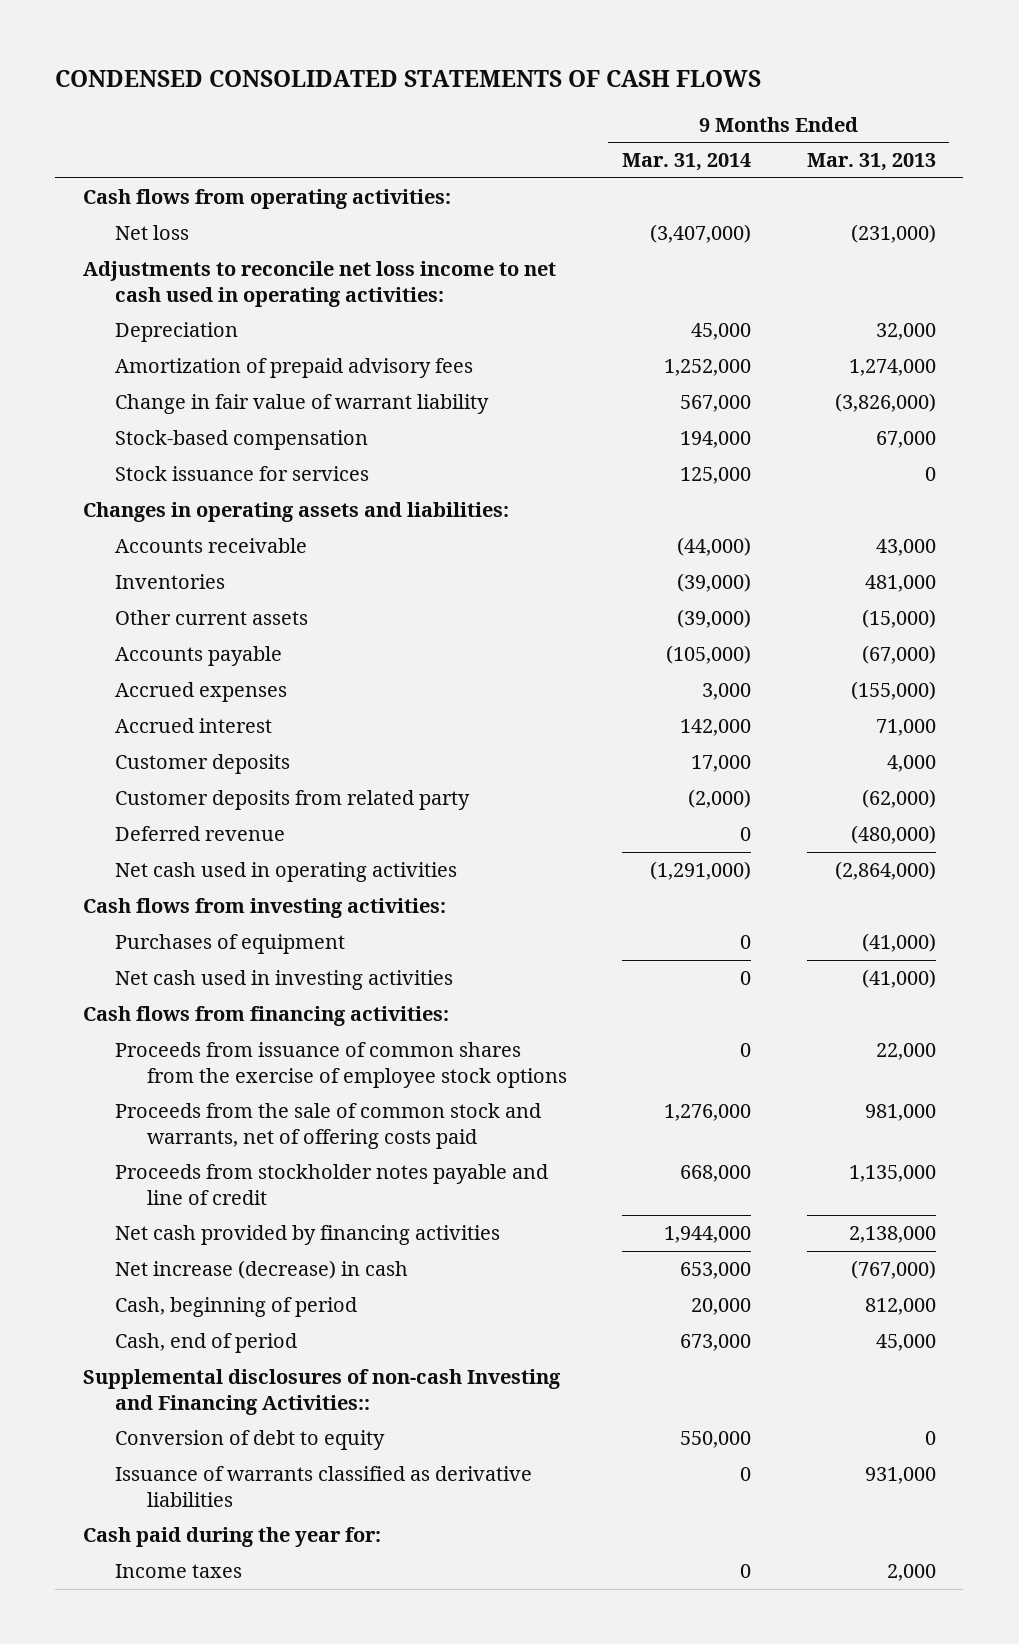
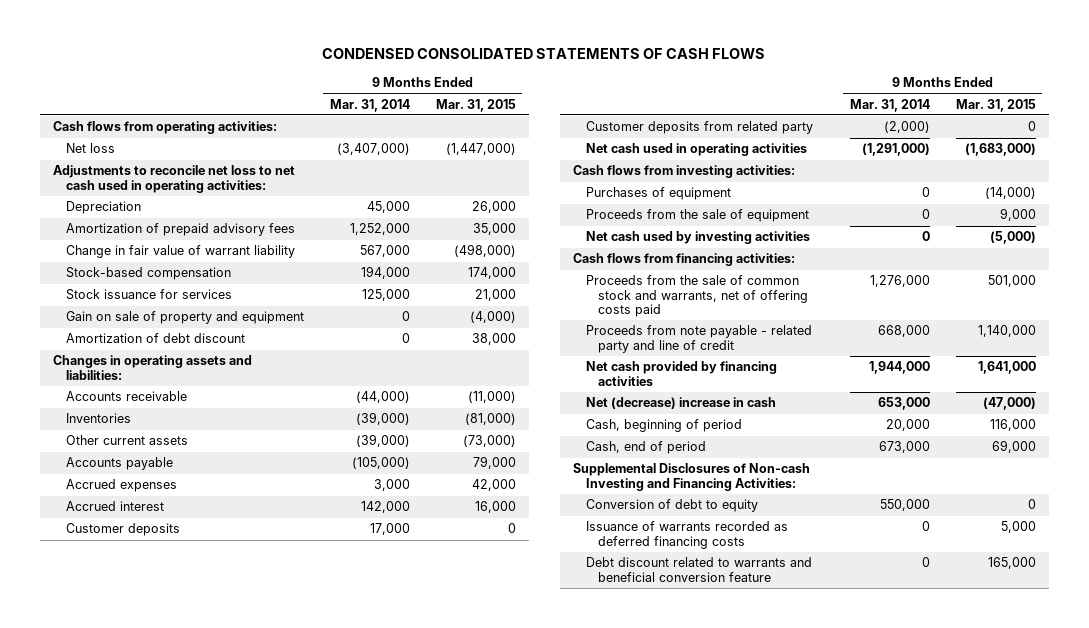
[806,153,936,172] Mar. 31, 2013 -> none
none -> [435,98,516,112] Mar. 31, 2015
[83,261,557,307] Adjustments to reconcile net loss income to net cash used in operating activities: -> [52,165,295,193] Adjustments to reconcile net loss to net cash used in operating activities:
none -> [65,311,304,325] Gain on sale of property and equipment
none -> [65,333,245,344] Amortization of debt discount
[114,826,285,842] Deferred revenue -> none
none -> [585,209,809,223] Proceeds from the sale of equipment
[114,970,453,991] Net cash used in investing activities -> [585,231,810,245] Net cash used by investing activities
[114,1042,567,1088] Proceeds from issuance of common shares from the exercise of employee stock options -> none
[114,1164,548,1205] Proceeds from stockholder notes payable and line of credit -> [585,325,812,353] Proceeds from note payable - related party and line of credit
[114,1260,408,1280] Net increase (decrease) in cash -> [585,397,776,410] Net (decrease) increase in cash
[83,1369,562,1415] Supplemental disclosures of non-cash Investing and Financing Activities:: -> [572,463,810,491] Supplemental Disclosures of Non-cash Investing and Financing Activities:
[114,1466,532,1507] Issuance of warrants classified as derivative liabilities -> none
[83,1527,382,1548] Cash paid during the year for: -> none
[114,1564,242,1579] Income taxes -> none
none -> [585,521,788,549] Issuance of warrants recorded as deferred financing costs
none -> [585,557,812,582] Debt discount related to warrants and beneficial conversion feature

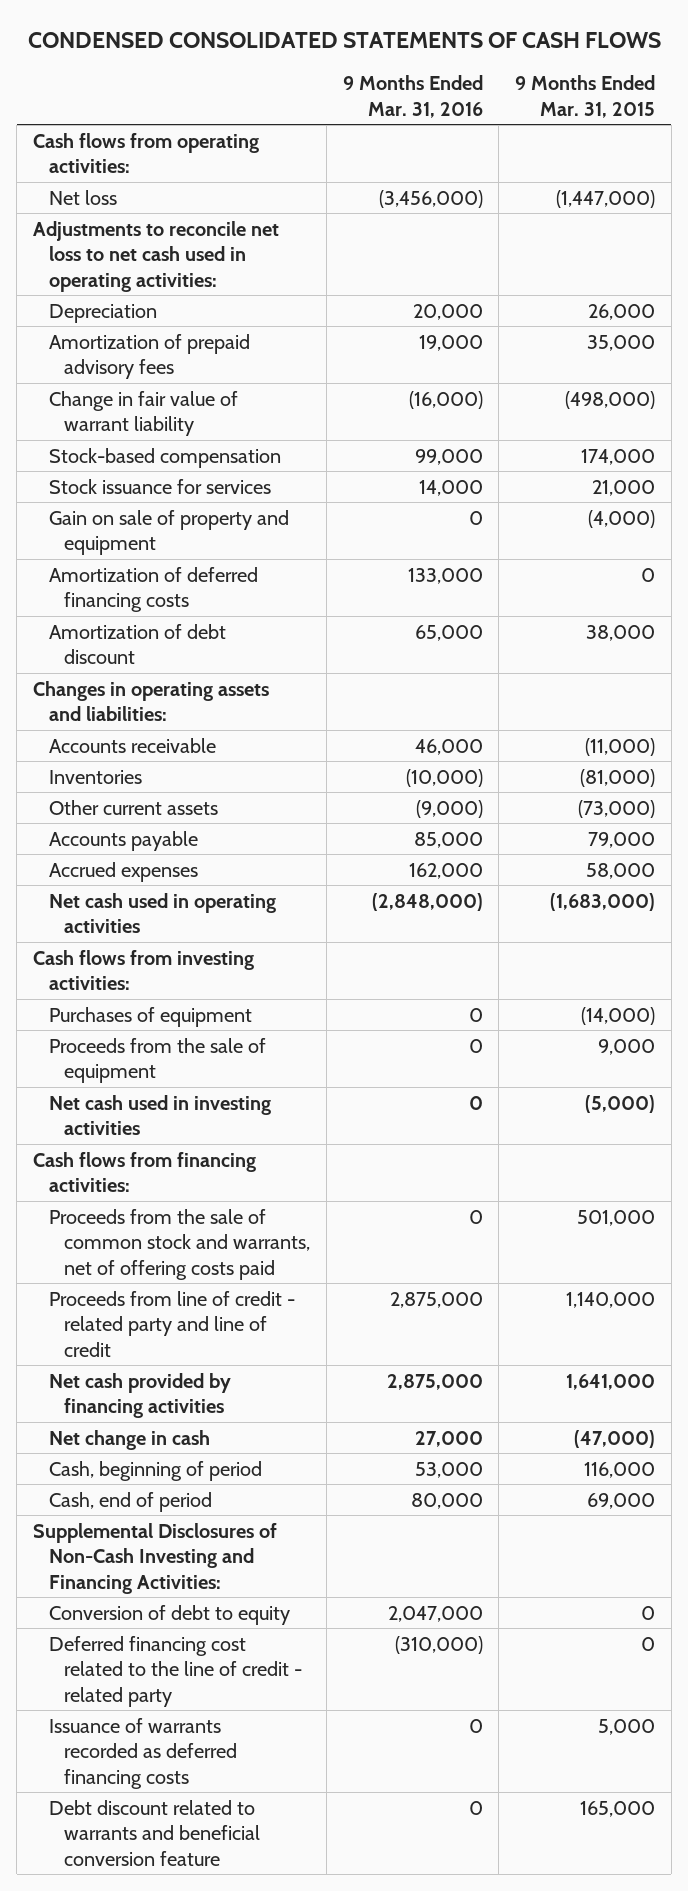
[329,98,410,112] Mar. 31, 2014 -> none
none -> [342,75,483,118] 9 Months Ended Mar. 31, 2016
none -> [48,566,258,613] Amortization of deferred financing costs
[65,501,164,512] Accrued interest -> none
[65,523,180,537] Customer deposits -> none
[585,121,813,135] Customer deposits from related party -> none
[471,479,516,492] 42,000 -> [586,862,656,879] 58,000
[585,231,810,245] Net cash used by investing activities -> [48,1094,271,1136] Net cash used in investing activities
[585,325,812,353] Proceeds from note payable - related party and line of credit -> [48,1290,295,1357] Proceeds from line of credit - related party and line of credit
[585,397,776,410] Net (decrease) increase in cash -> [48,1429,210,1450] Net change in cash
[572,463,810,491] Supplemental Disclosures of Non-cash Investing and Financing Activities: -> [33,1522,278,1594] Supplemental Disclosures of Non-Cash Investing and Financing Activities:
none -> [48,1635,303,1707] Deferred financing cost related to the line of credit - related party

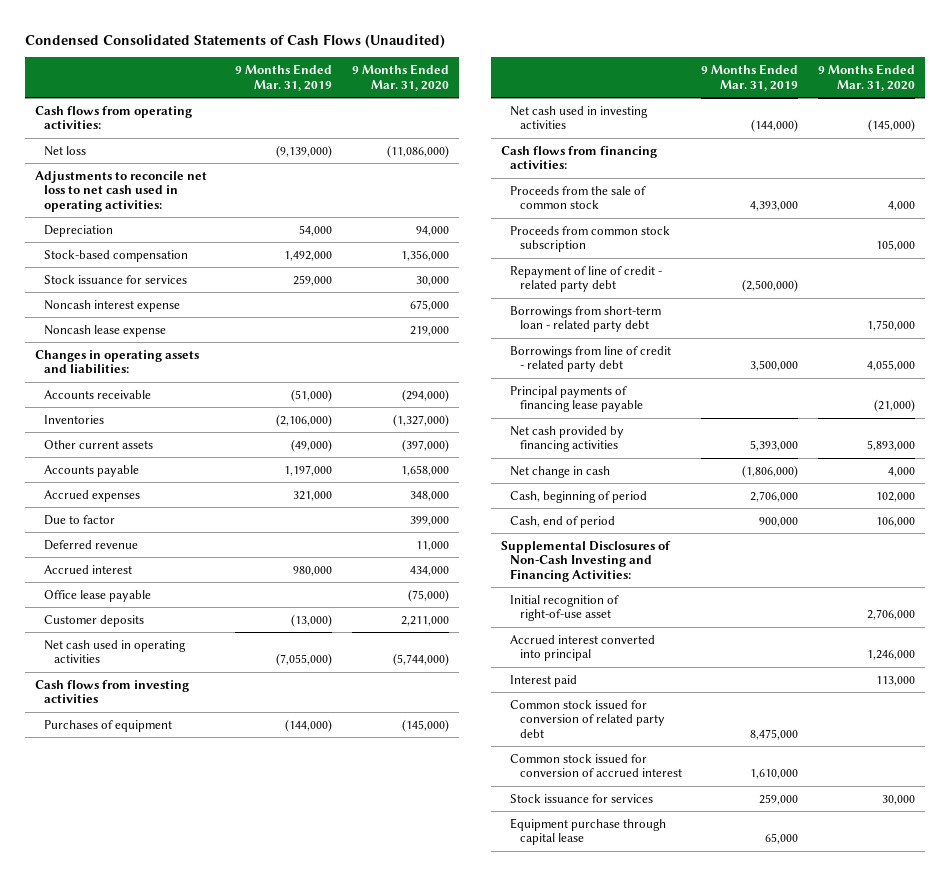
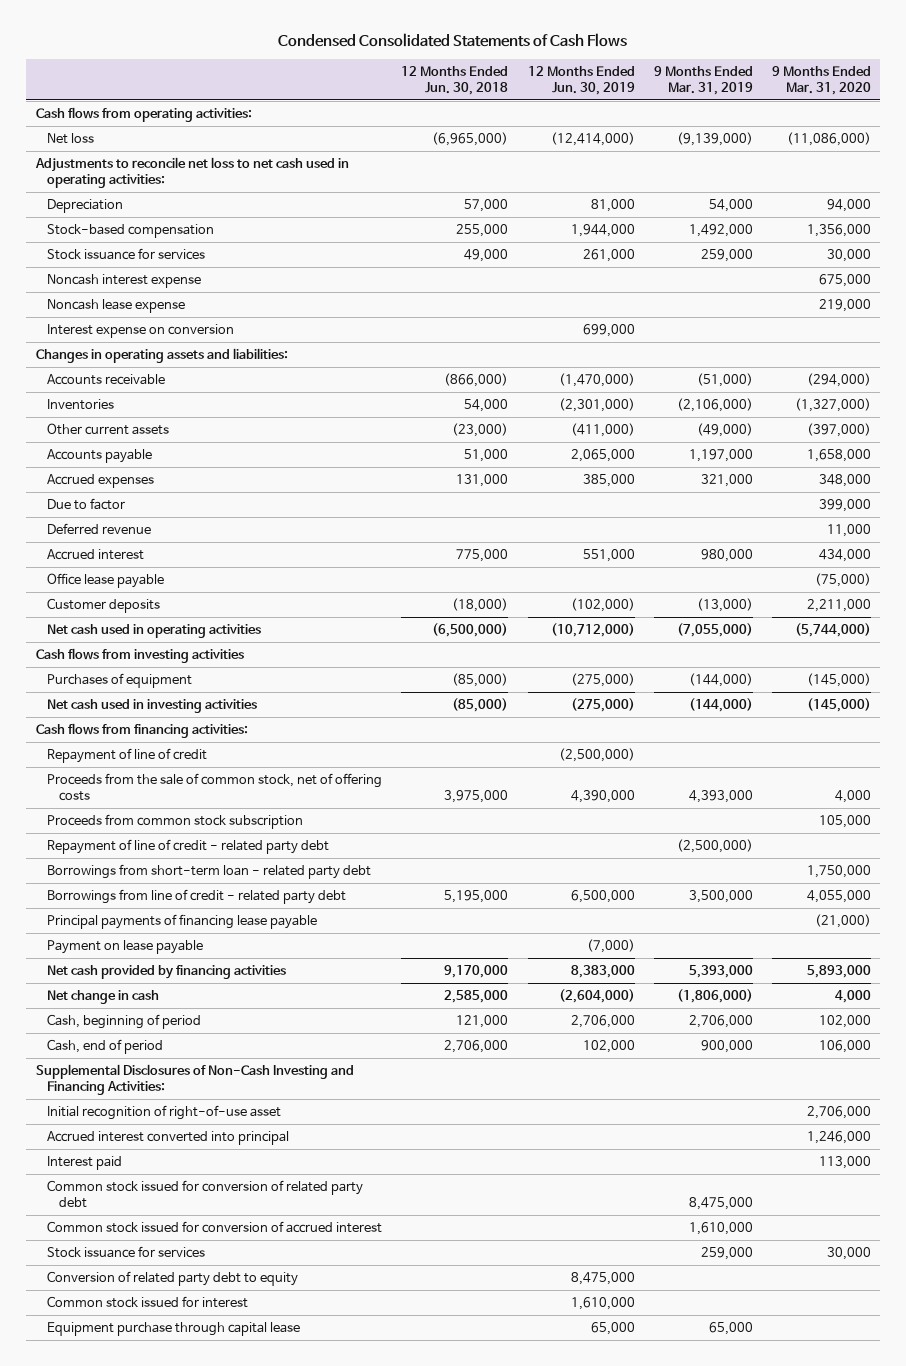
[24,33,445,48] Condensed Consolidated Statements of Cash Flows (Unaudited) -> [278,33,628,48] Condensed Consolidated Statements of Cash Flows
none -> [401,66,509,96] 12 Months Ended Jun. 30, 2018
none -> [527,66,635,96] 12 Months Ended Jun. 30, 2019
none -> [47,324,235,339] Interest expense on conversion
none -> [47,748,208,764] Repayment of line of credit
[510,185,647,210] Proceeds from the sale of common stock -> [47,773,383,802] Proceeds from the sale of common stock, net of offering costs
none -> [47,940,204,955] Payment on lease payable
none -> [47,1271,299,1287] Conversion of related party debt to equity
none -> [47,1296,249,1309] Common stock issued for interest

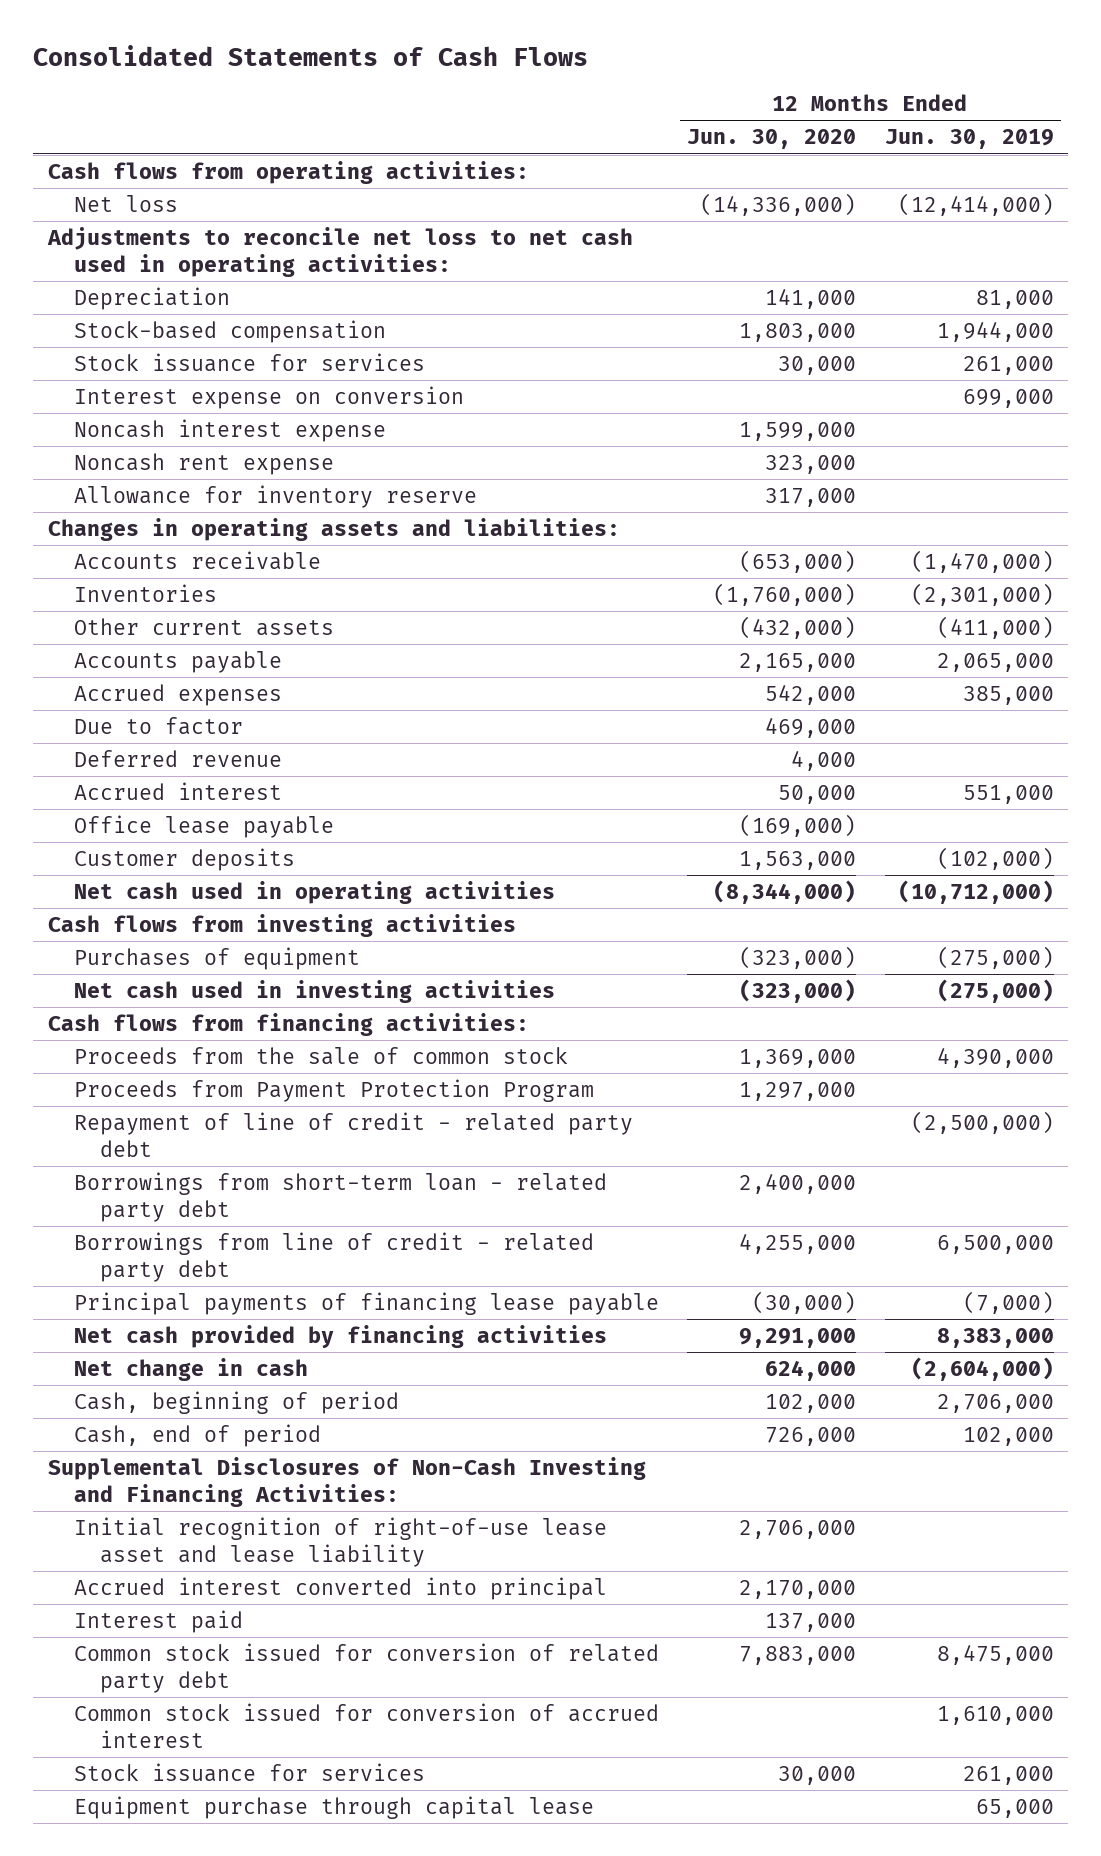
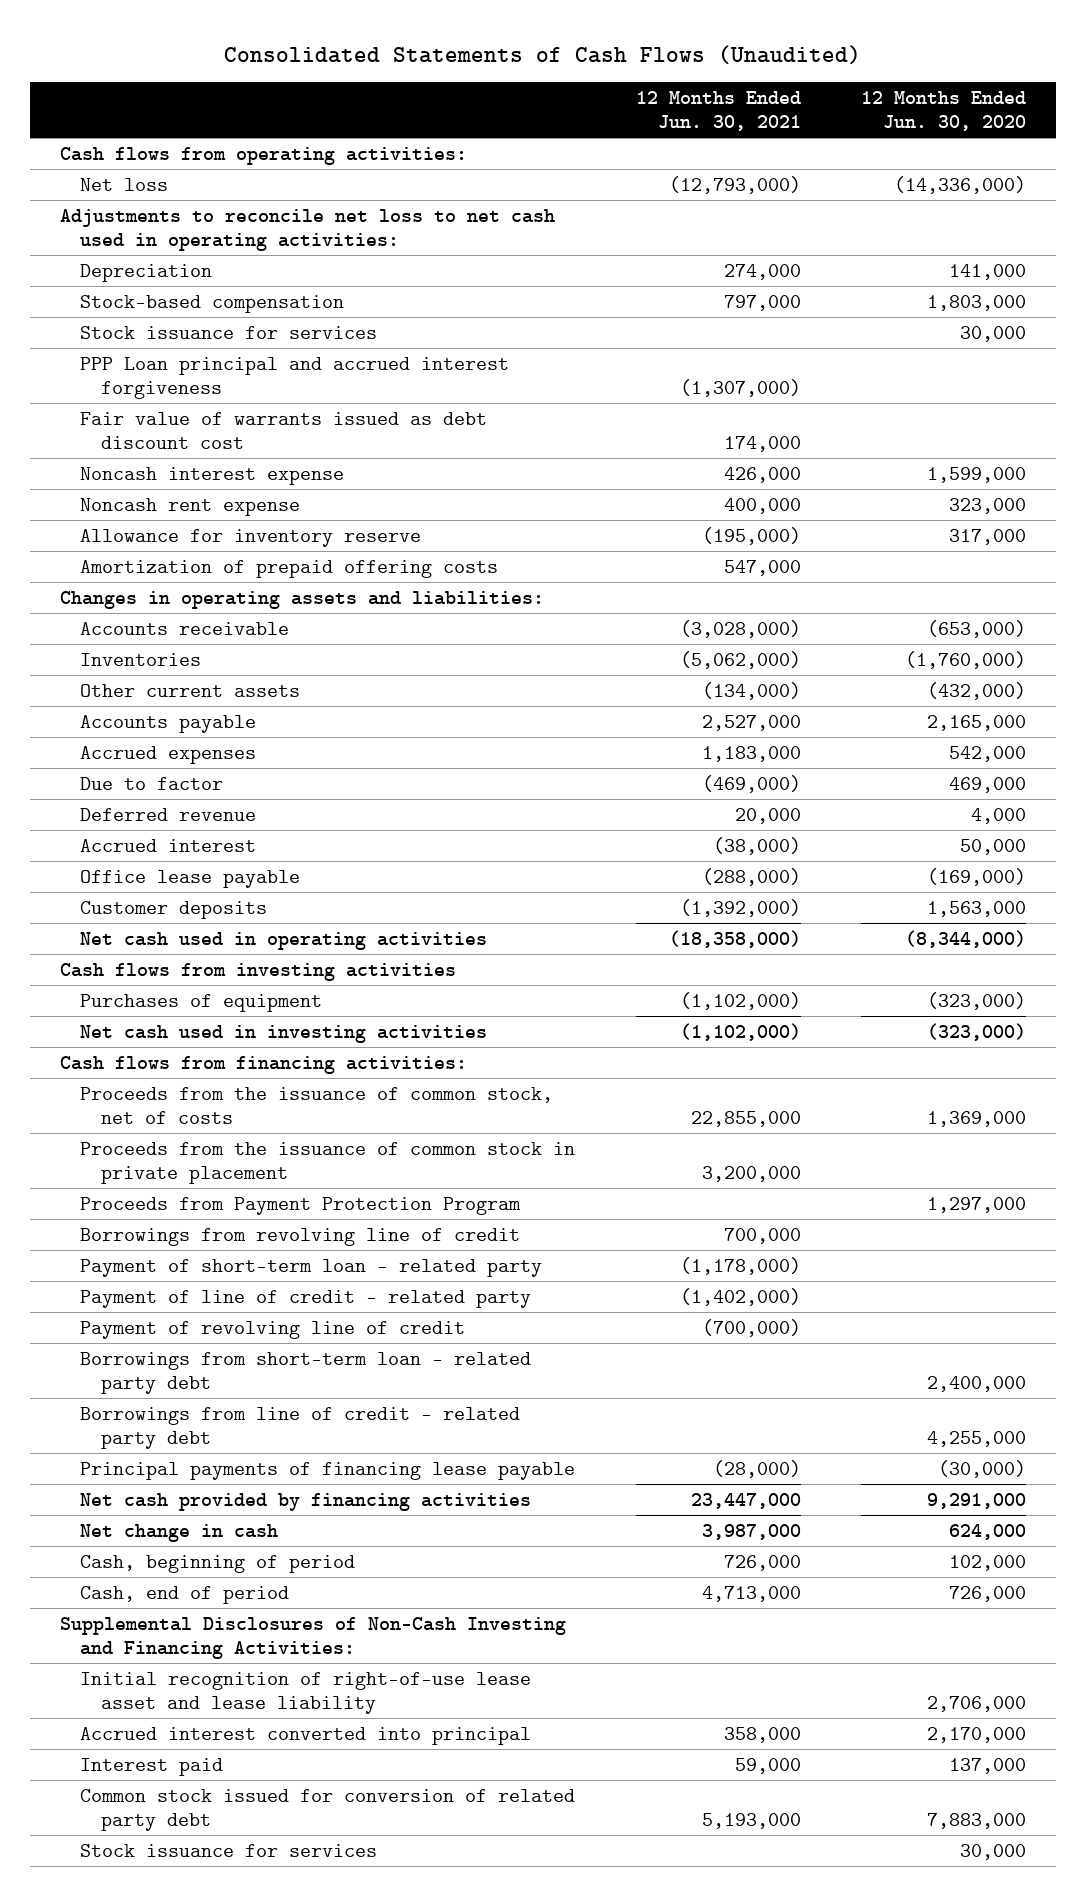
[33,45,589,67] Consolidated Statements of Cash Flows -> [223,44,861,64] Consolidated Statements of Cash Flows (Unaudited)
[884,129,1054,150] Jun. 30, 2019 -> none
none -> [635,91,801,132] 12 Months Ended Jun. 30, 2021
[73,385,464,409] Interest expense on conversion -> none
none -> [80,356,510,399] PPP Loan principal and accrued interest forgiveness
none -> [80,411,488,449] Fair value of warrants issued as debt discount cost
none -> [80,559,499,578] Amortization of prepaid offering costs
[73,1046,568,1065] Proceeds from the sale of common stock -> [80,1086,554,1124] Proceeds from the issuance of common stock, net of costs
none -> [80,1141,576,1184] Proceeds from the issuance of common stock in private placement
none -> [80,1227,521,1246] Borrowings from revolving line of credit
none -> [80,1258,543,1277] Payment of short-term loan - related party
[73,1111,633,1157] Repayment of line of credit - related party debt -> [80,1289,532,1308] Payment of line of credit - related party
none -> [80,1320,466,1339] Payment of revolving line of credit
[73,1702,659,1748] Common stock issued for conversion of accrued interest -> none
[73,1795,594,1819] Equipment purchase through capital lease -> none

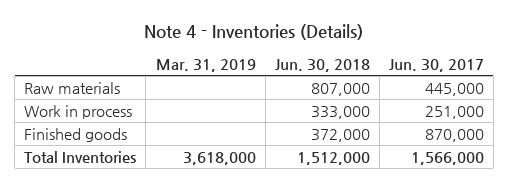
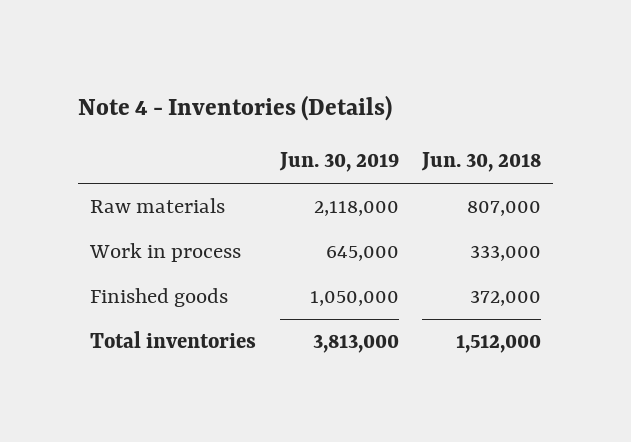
[155,58,256,72] Mar. 31, 2019 -> none
[388,58,484,72] Jun. 30, 2017 -> none
none -> [278,152,399,173] Jun. 30, 2019
[24,150,137,163] Total Inventories -> [90,331,257,349] Total inventories

